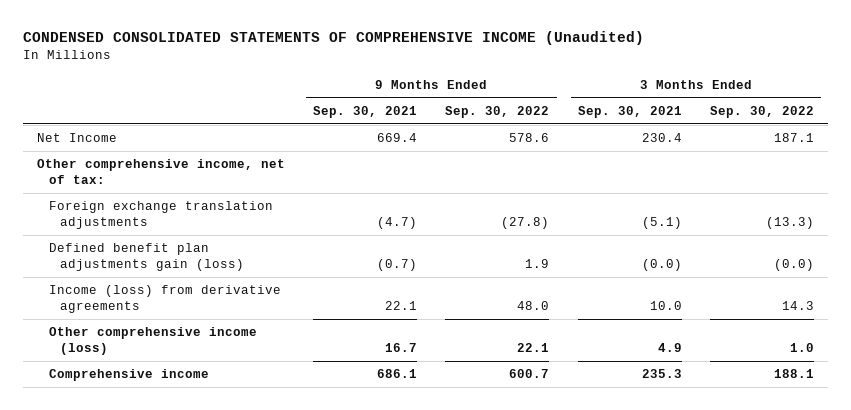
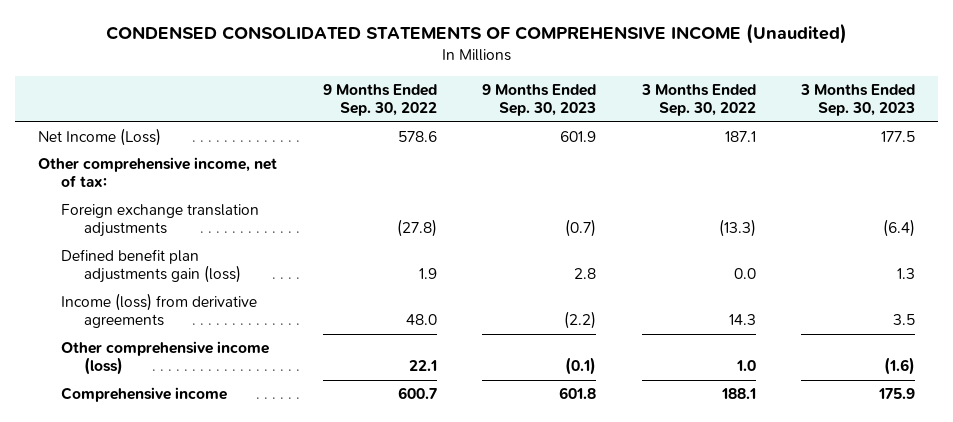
[313,106,418,119] Sep. 30, 2021 -> none
[577,106,682,119] Sep. 30, 2021 -> none
none -> [482,84,597,117] 9 Months Ended Sep. 30, 2023
none -> [800,84,916,117] 3 Months Ended Sep. 30, 2023
[37,133,118,143] Net Income -> [37,127,161,146] Net Income (Loss)
[773,259,814,272] (0.0) -> [733,268,756,280] 0.0

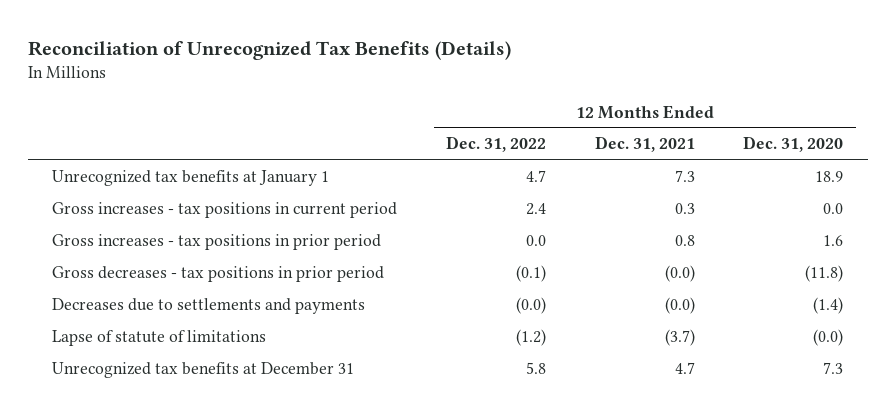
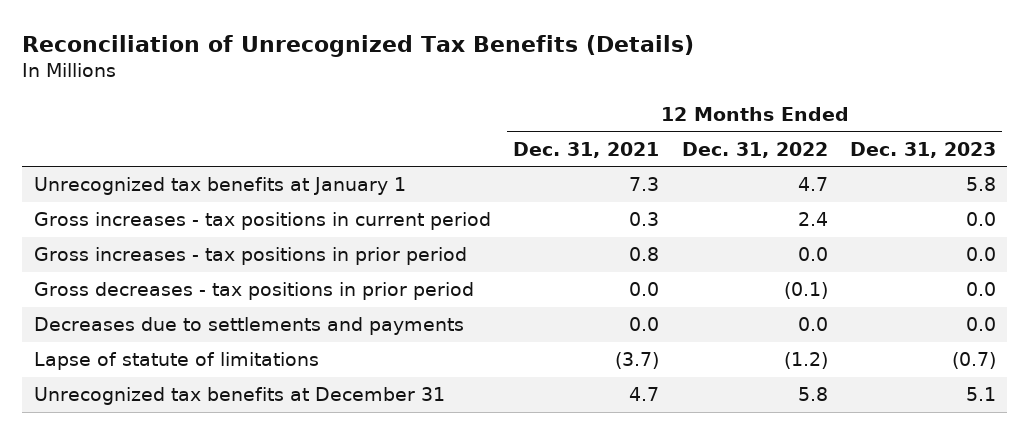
[743,136,844,153] Dec. 31, 2020 -> none
none -> [850,141,997,158] Dec. 31, 2023
[664,264,695,282] (0.0) -> [629,282,660,297] 0.0
[515,296,546,314] (0.0) -> [797,317,828,332] 0.0
[664,296,695,314] (0.0) -> [629,317,660,332] 0.0

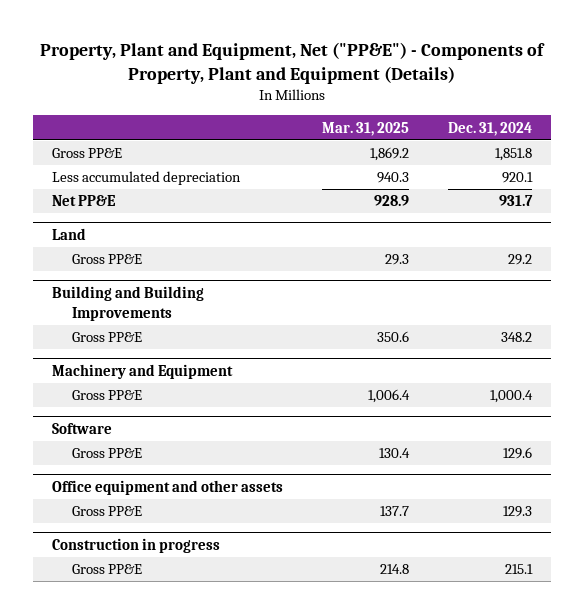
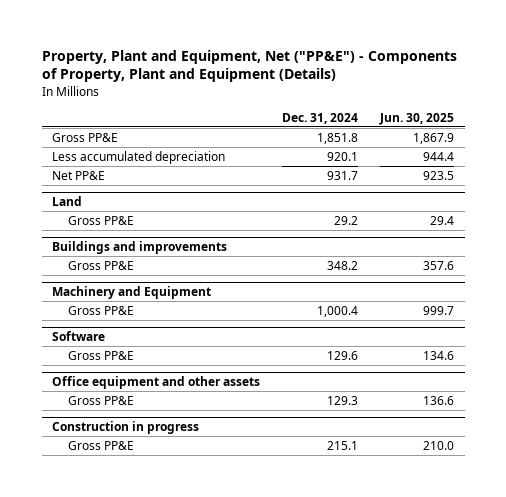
[321,121,409,136] Mar. 31, 2025 -> none
none -> [378,112,454,125] Jun. 30, 2025
[52,286,205,321] Building and Building Improvements -> [52,241,228,255] Buildings and improvements

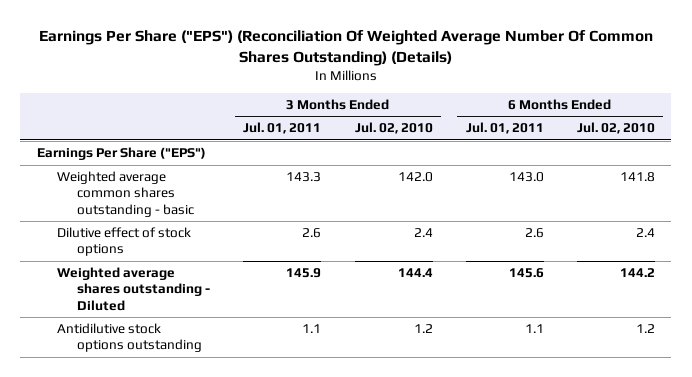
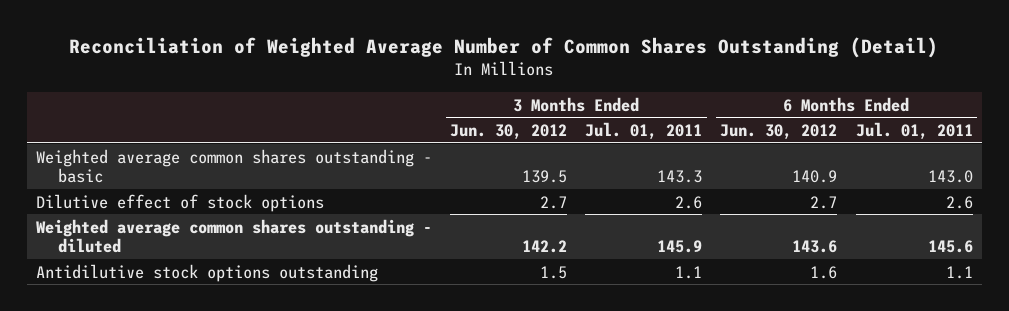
[38,30,653,66] Earnings Per Share ("EPS") (Reconciliation Of Weighted Average Number Of Common Shares Outstanding) (Details) -> [69,36,939,58] Reconciliation of Weighted Average Number of Common Shares Outstanding (Detail)
[354,122,433,135] Jul. 02, 2010 -> none
[576,122,655,135] Jul. 02, 2010 -> none
none -> [450,123,568,140] Jun. 30, 2012
none -> [720,123,838,140] Jun. 30, 2012
[36,147,206,161] Earnings Per Share ("EPS") -> none
[57,267,211,311] Weighted average shares outstanding - Diluted -> [36,218,433,254] Weighted average common shares outstanding - diluted

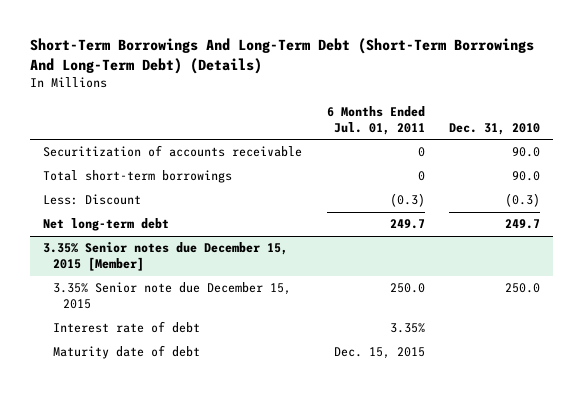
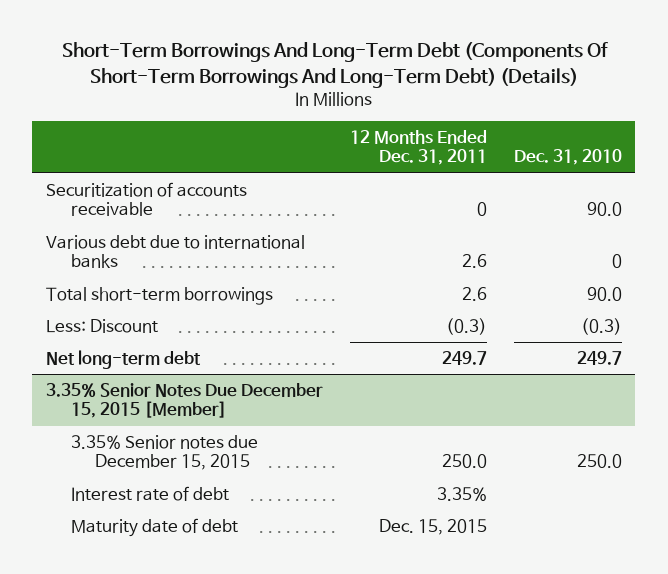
[30,38,535,74] Short-Term Borrowings And Long-Term Debt (Short-Term Borrowings And Long-Term Debt) (Details) -> [61,42,608,88] Short-Term Borrowings And Long-Term Debt (Components Of Short-Term Borrowings And Long-Term Debt) (Details)
[326,105,425,135] 6 Months Ended Jul. 01, 2011 -> none
none -> [349,129,487,166] 12 Months Ended Dec. 31, 2011
none -> [45,234,305,269] Various debt due to international banks
[42,242,288,272] 3.35% Senior notes due December 15, 2015 [Member] -> [45,382,323,419] 3.35% Senior Notes Due December 15, 2015 [Member]
[52,282,291,310] 3.35% Senior note due December 15, 2015 -> [70,434,258,471] 3.35% Senior notes due December 15, 2015

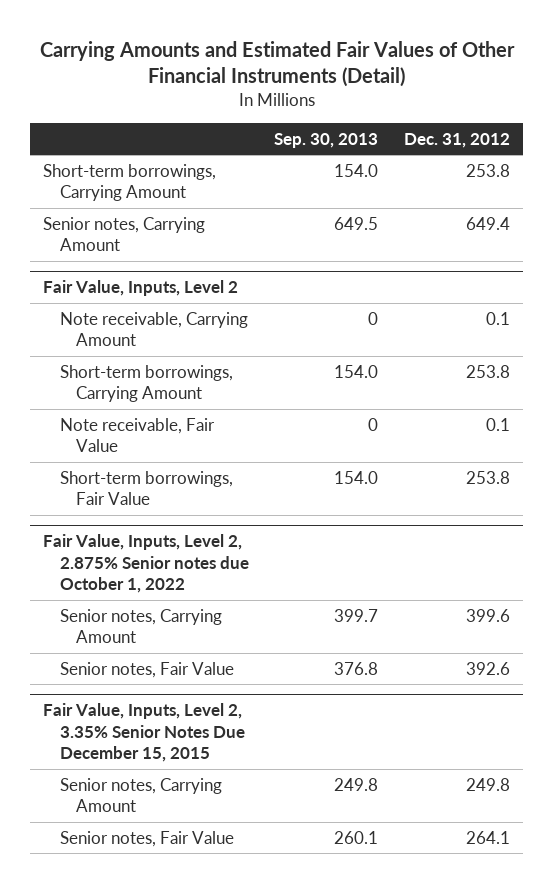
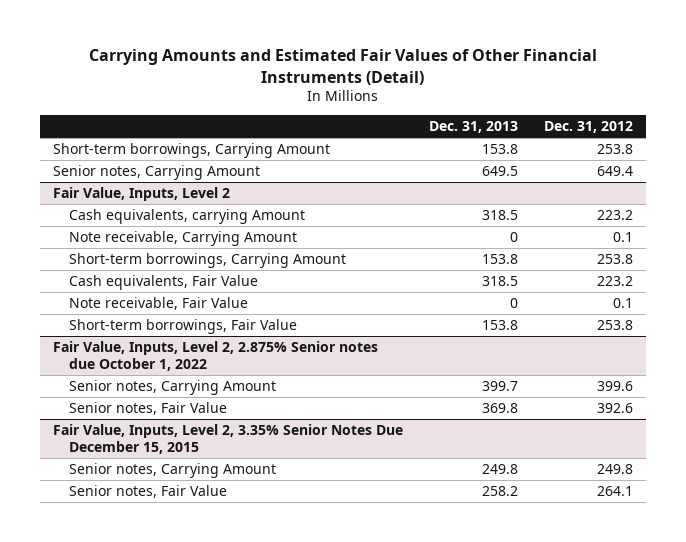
[274,132,379,148] Sep. 30, 2013 -> none
none -> [428,121,518,134] Dec. 31, 2013
none -> [69,209,306,225] Cash equivalents, carrying Amount
none -> [69,275,259,291] Cash equivalents, Fair Value

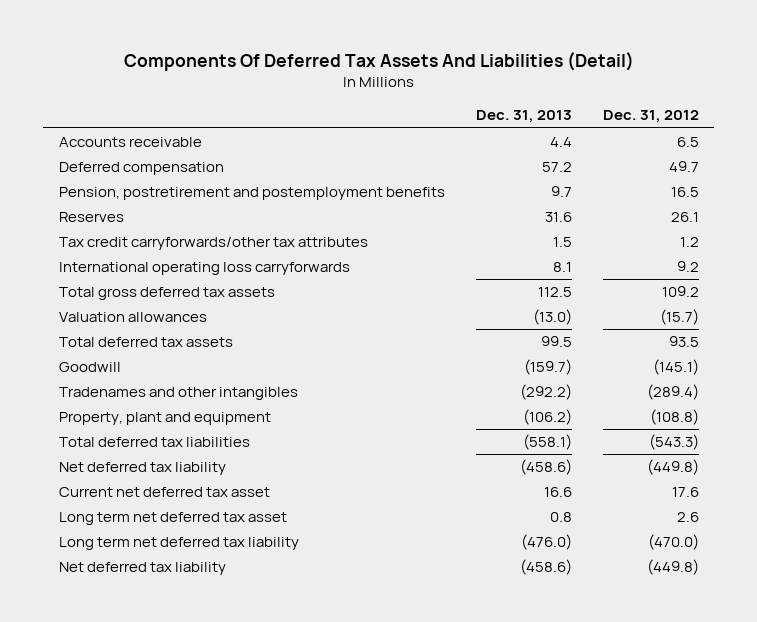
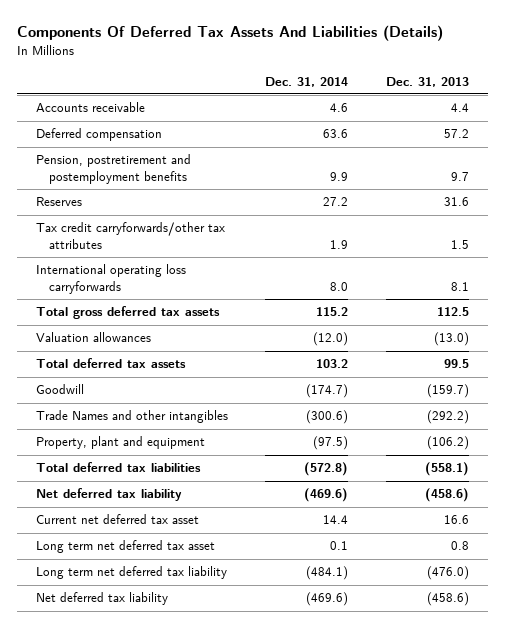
[123,51,634,71] Components Of Deferred Tax Assets And Liabilities (Detail) -> [17,25,444,42] Components Of Deferred Tax Assets And Liabilities (Details)
[602,110,699,124] Dec. 31, 2012 -> none
none -> [265,76,349,87] Dec. 31, 2014
[58,387,298,401] Tradenames and other intangibles -> [35,410,228,424] Trade Names and other intangibles

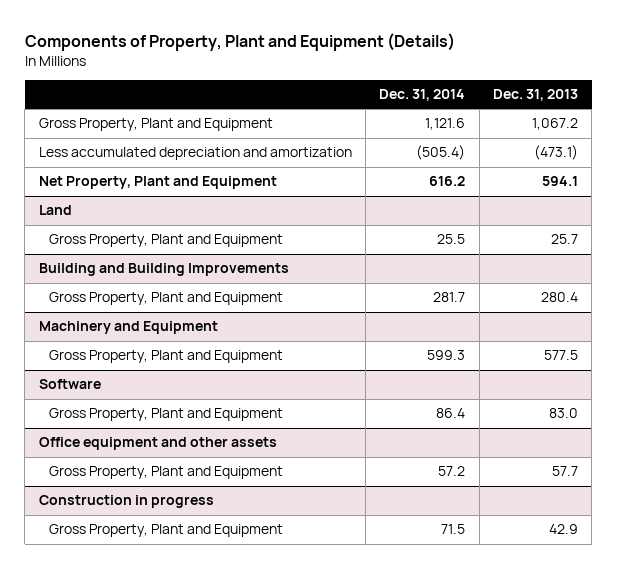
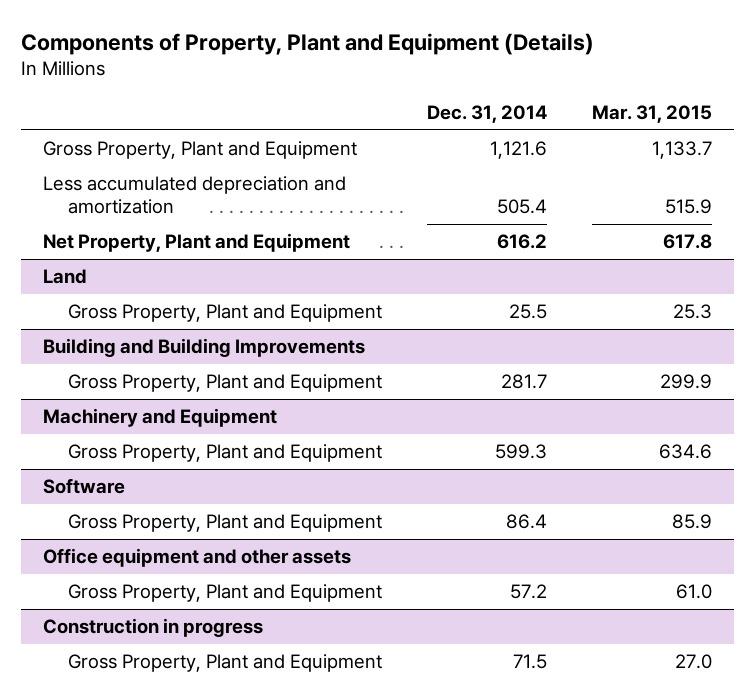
[493,89,579,102] Dec. 31, 2013 -> none
none -> [591,104,712,123] Mar. 31, 2015
[416,145,466,161] (505.4) -> [496,198,547,214] 505.4

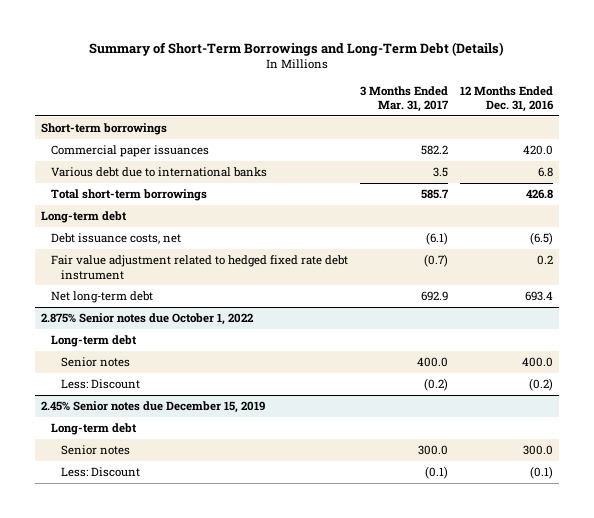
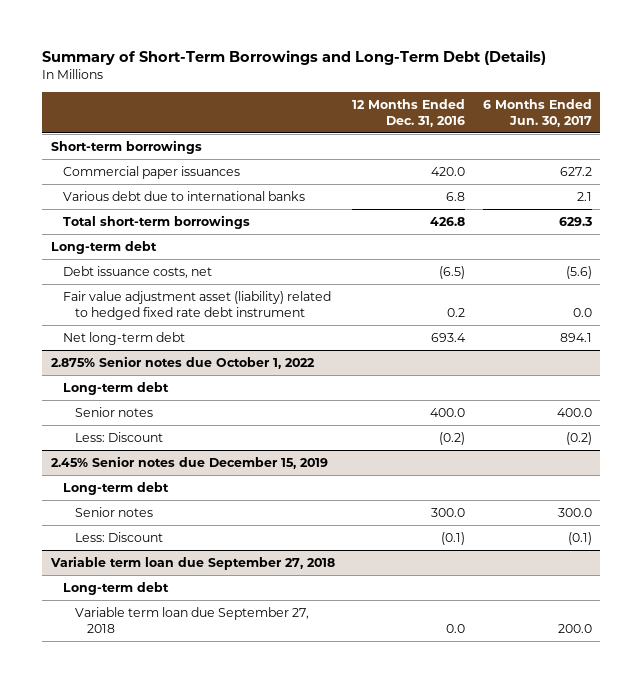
[359,85,449,112] 3 Months Ended Mar. 31, 2017 -> none
none -> [482,98,592,127] 6 Months Ended Jun. 30, 2017
[51,255,349,280] Fair value adjustment related to hedged fixed rate debt instrument -> [62,290,331,320] Fair value adjustment asset (liability) related to hedged fixed rate debt instrument
none -> [49,555,335,570] Variable term loan due September 27, 2018
none -> [62,581,169,595] Long-term debt
none -> [74,606,309,633] Variable term loan due September 27, 2018

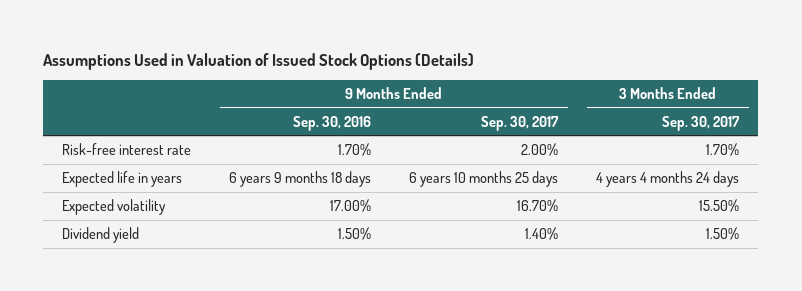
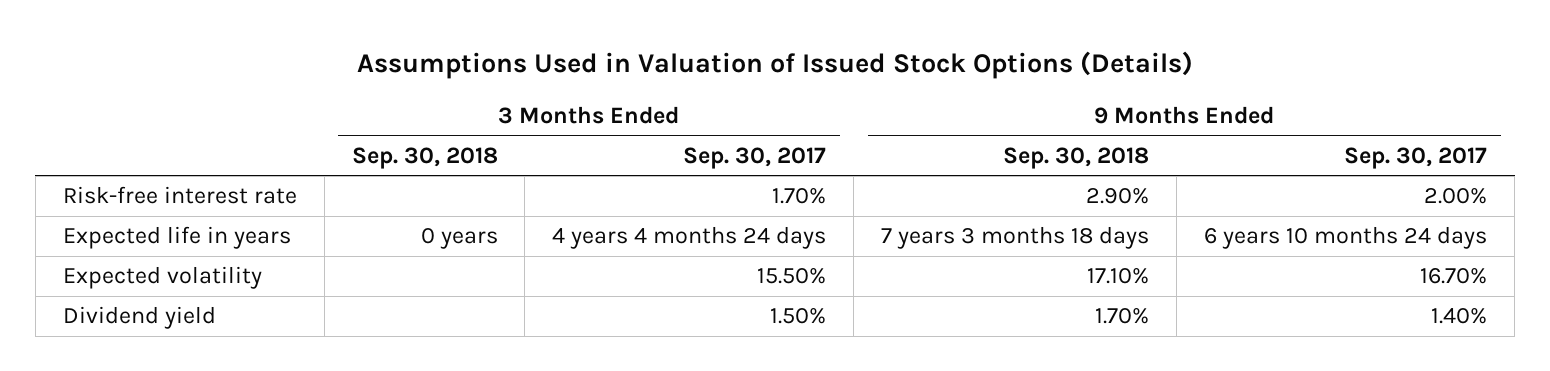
[293,115,372,131] Sep. 30, 2016 -> none
none -> [351,146,498,169] Sep. 30, 2018
none -> [1003,146,1150,169] Sep. 30, 2018
[409,171,559,188] 6 years 10 months 25 days -> [1204,226,1488,250] 6 years 10 months 24 days

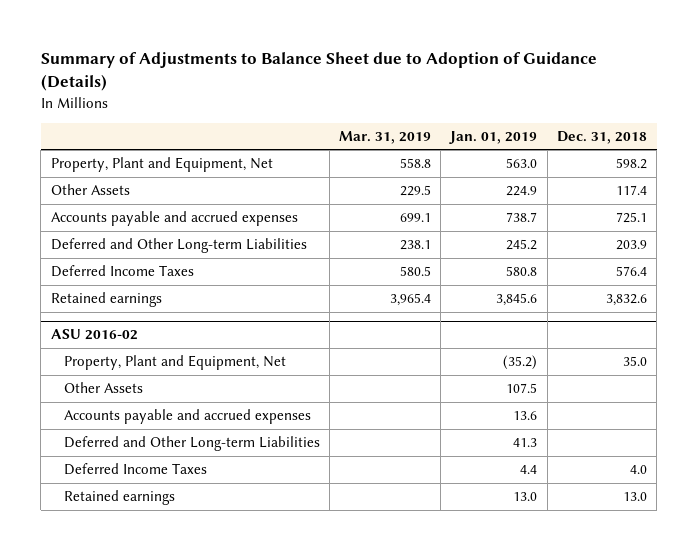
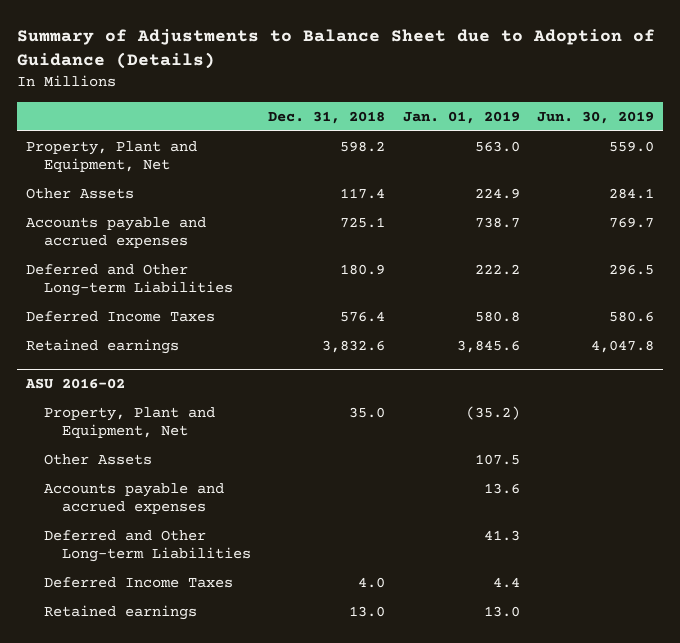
[339,130,432,144] Mar. 31, 2019 -> none
none -> [537,110,655,124] Jun. 30, 2019
[506,239,538,251] 245.2 -> [474,264,520,276] 222.2
[615,240,647,251] 203.9 -> [340,264,386,276] 180.9

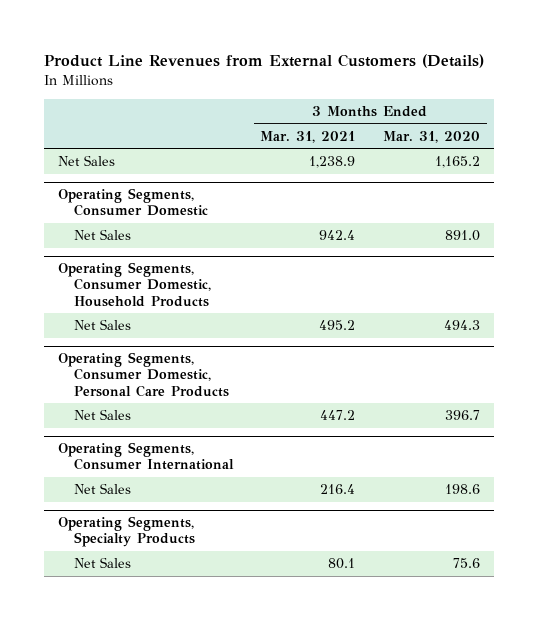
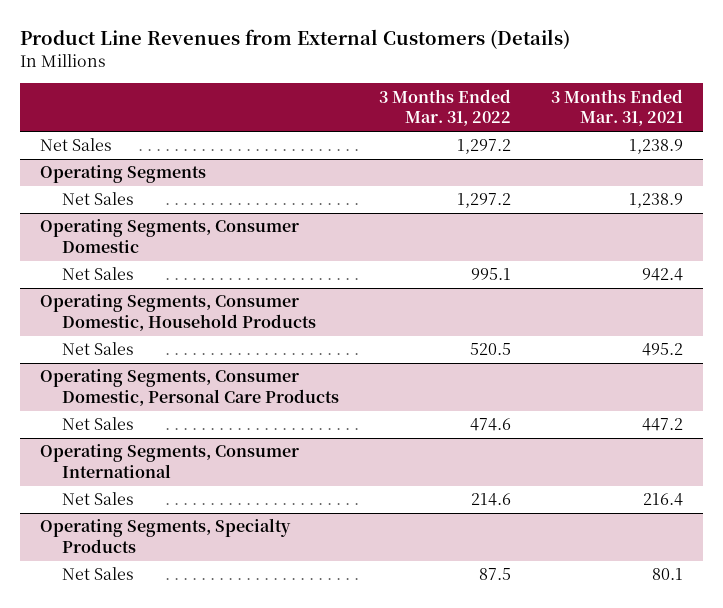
[383,130,481,143] Mar. 31, 2020 -> none
none -> [379,88,512,127] 3 Months Ended Mar. 31, 2022
none -> [40,165,207,184] Operating Segments
none -> [62,192,135,206] Net Sales

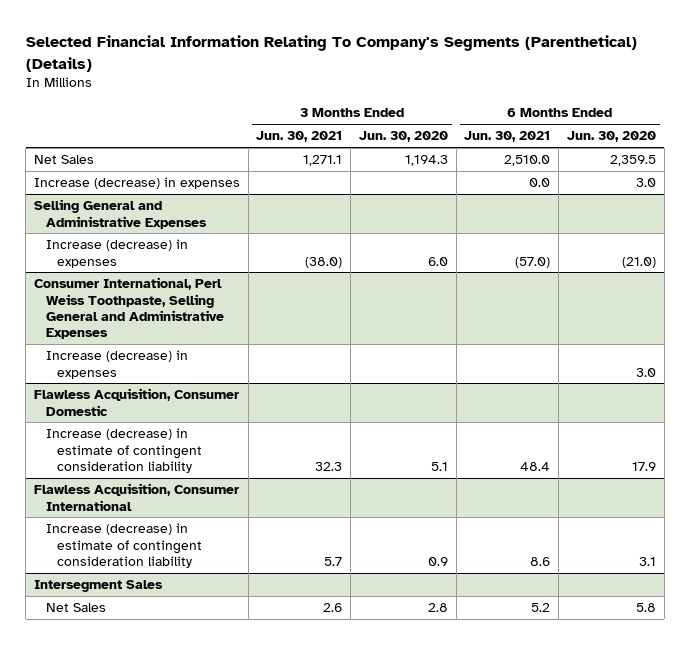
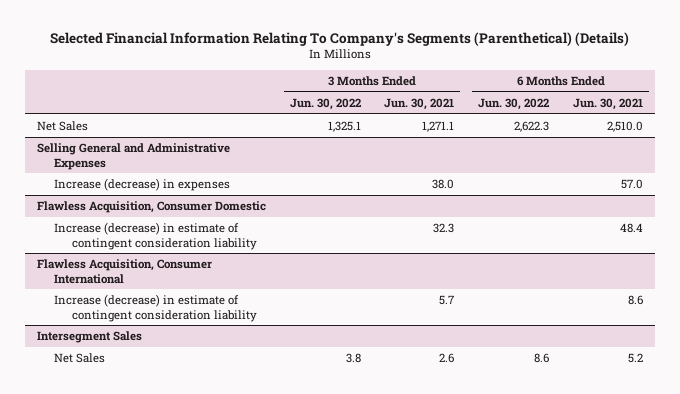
[358,131,448,143] Jun. 30, 2020 -> none
[566,131,656,143] Jun. 30, 2020 -> none
none -> [289,97,361,110] Jun. 30, 2022
none -> [478,97,550,110] Jun. 30, 2022
[33,177,240,190] Increase (decrease) in expenses -> none
[33,277,224,340] Consumer International, Perl Weiss Toothpaste, Selling General and Administrative Expenses -> none
[45,350,188,379] Increase (decrease) in expenses -> none
[305,256,343,268] (38.0) -> [432,179,455,190] 38.0
[515,256,551,268] (57.0) -> [621,179,644,190] 57.0

